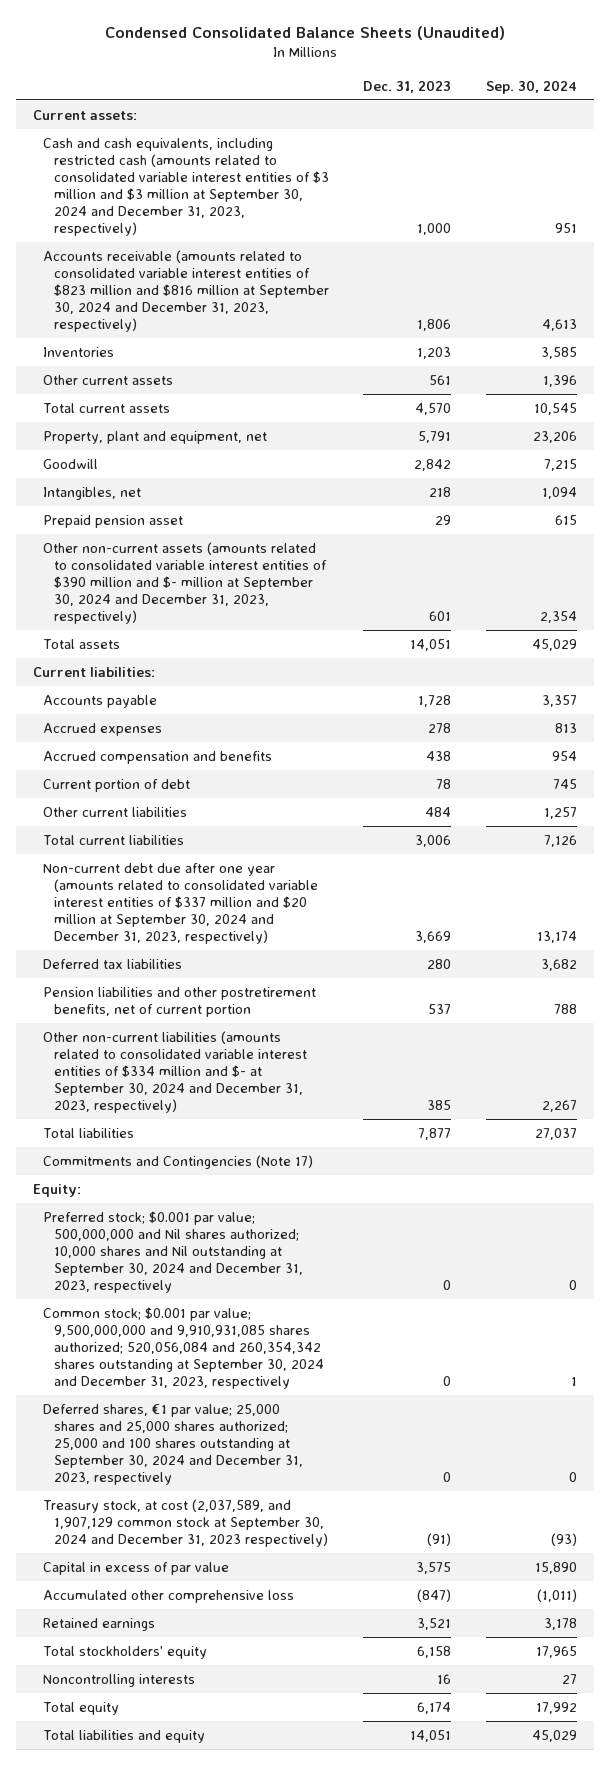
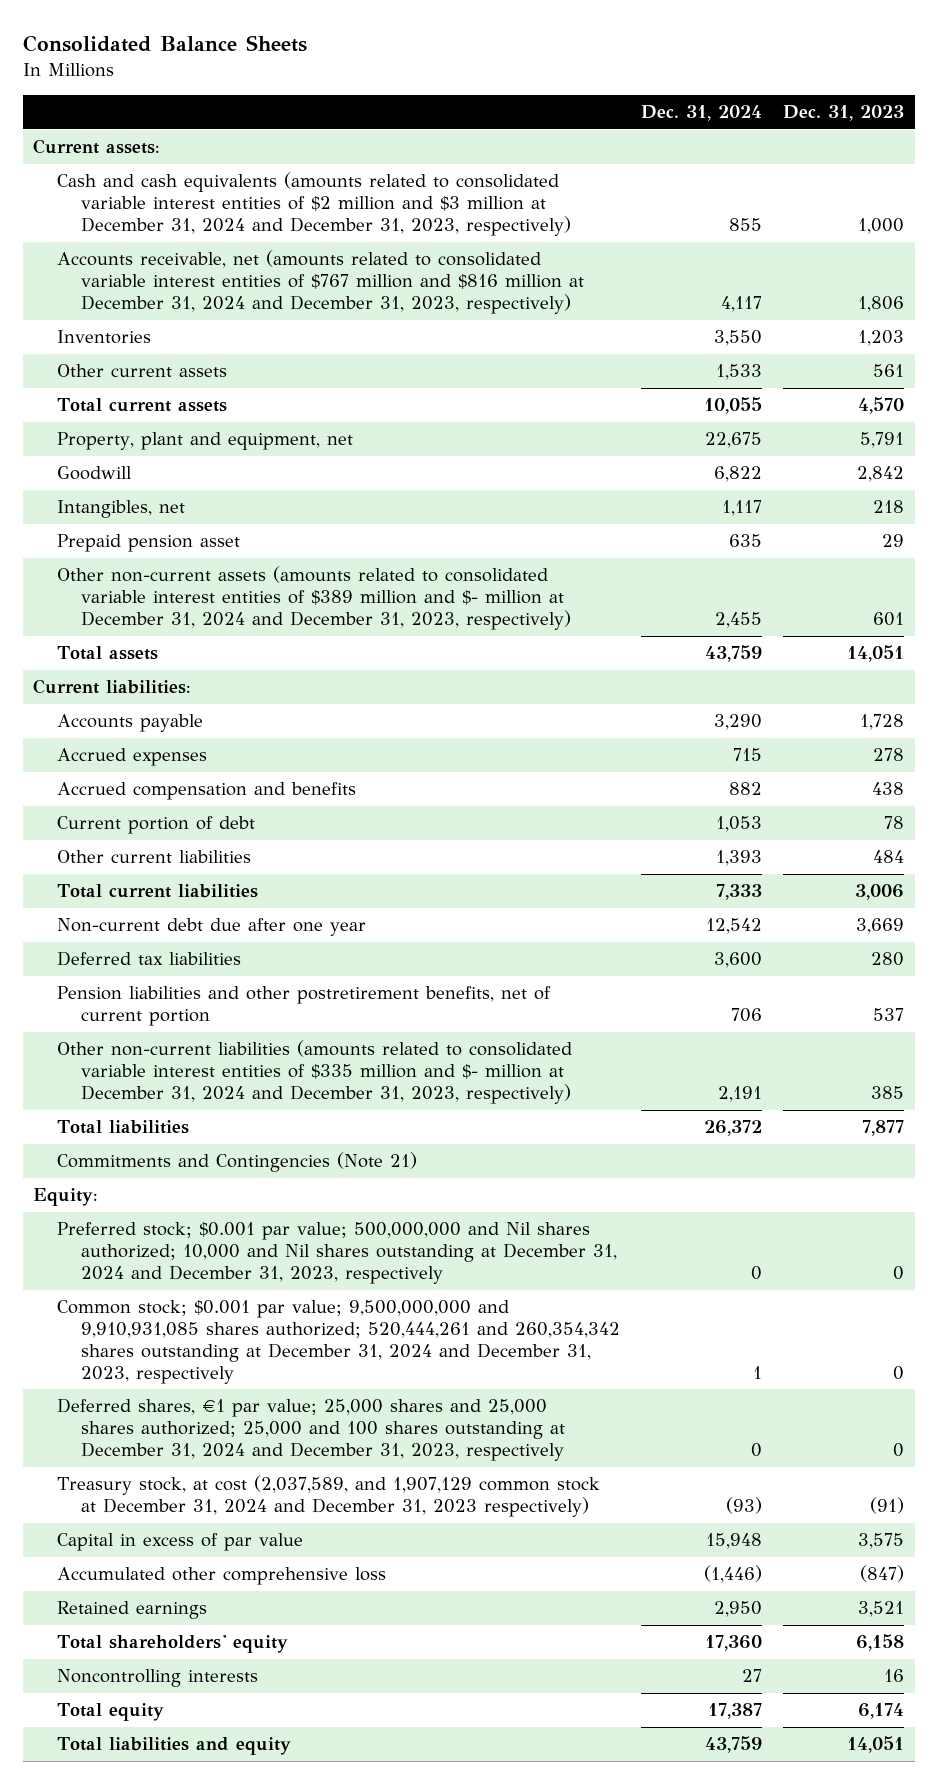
[104,25,505,40] Condensed Consolidated Balance Sheets (Unaudited) -> [22,35,307,53] Consolidated Balance Sheets
[485,79,577,94] Sep. 30, 2024 -> none
none -> [640,105,762,122] Dec. 31, 2024
[43,137,330,237] Cash and cash equivalents, including restricted cash (amounts related to consolidated variable interest entities of $3 million and $3 million at September 30, 2024 and December 31, 2023, respectively) -> [56,172,571,237] Cash and cash equivalents (amounts related to consolidated variable interest entities of $2 million and $3 million at December 31, 2024 and December 31, 2023, respectively)
[43,249,330,333] Accounts receivable (amounts related to consolidated variable interest entities of $823 million and $816 million at September 30, 2024 and December 31, 2023, respectively) -> [56,250,584,315] Accounts receivable, net (amounts related to consolidated variable interest entities of $767 million and $816 million at December 31, 2024 and December 31, 2023, respectively)
[43,541,328,625] Other non-current assets (amounts related to consolidated variable interest entities of $390 million and $- million at September 30, 2024 and December 31, 2023, respectively) -> [56,566,571,631] Other non-current assets (amounts related to consolidated variable interest entities of $389 million and $- million at December 31, 2024 and December 31, 2023, respectively)
[43,862,319,945] Non-current debt due after one year (amounts related to consolidated variable interest entities of $337 million and $20 million at September 30, 2024 and December 31, 2023, respectively) -> [56,918,366,937] Non-current debt due after one year
[43,1030,308,1114] Other non-current liabilities (amounts related to consolidated variable interest entities of $334 million and $- at September 30, 2024 and December 31, 2023, respectively) -> [56,1040,572,1105] Other non-current liabilities (amounts related to consolidated variable interest entities of $335 million and $- million at December 31, 2024 and December 31, 2023, respectively)
[43,1154,314,1169] Commitments and Contingencies (Note 17) -> [56,1152,417,1173] Commitments and Contingencies (Note 21)
[43,1210,304,1294] Preferred stock; $0.001 par value; 500,000,000 and Nil shares authorized; 10,000 shares and Nil outstanding at September 30, 2024 and December 31, 2023, respectively -> [56,1222,617,1285] Preferred stock; $0.001 par value; 500,000,000 and Nil shares authorized; 10,000 and Nil shares outstanding at December 31, 2024 and December 31, 2023, respectively
[43,1306,325,1390] Common stock; $0.001 par value; 9,500,000,000 and 9,910,931,085 shares authorized; 520,056,084 and 260,354,342 shares outstanding at September 30, 2024 and December 31, 2023, respectively -> [56,1300,620,1384] Common stock; $0.001 par value; 9,500,000,000 and 9,910,931,085 shares authorized; 520,444,261 and 260,354,342 shares outstanding at December 31, 2024 and December 31, 2023, respectively
[43,1403,304,1486] Deferred shares, €1 par value; 25,000 shares and 25,000 shares authorized; 25,000 and 100 shares outstanding at September 30, 2024 and December 31, 2023, respectively -> [56,1398,565,1462] Deferred shares, €1 par value; 25,000 shares and 25,000 shares authorized; 25,000 and 100 shares outstanding at December 31, 2024 and December 31, 2023, respectively
[43,1498,329,1548] Treasury stock, at cost (2,037,589, and 1,907,129 common stock at September 30, 2024 and December 31, 2023 respectively) -> [56,1475,600,1518] Treasury stock, at cost (2,037,589, and 1,907,129 common stock at December 31, 2024 and December 31, 2023 respectively)
[43,1645,208,1659] Total stockholders' equity -> [56,1635,288,1654] Total shareholders' equity

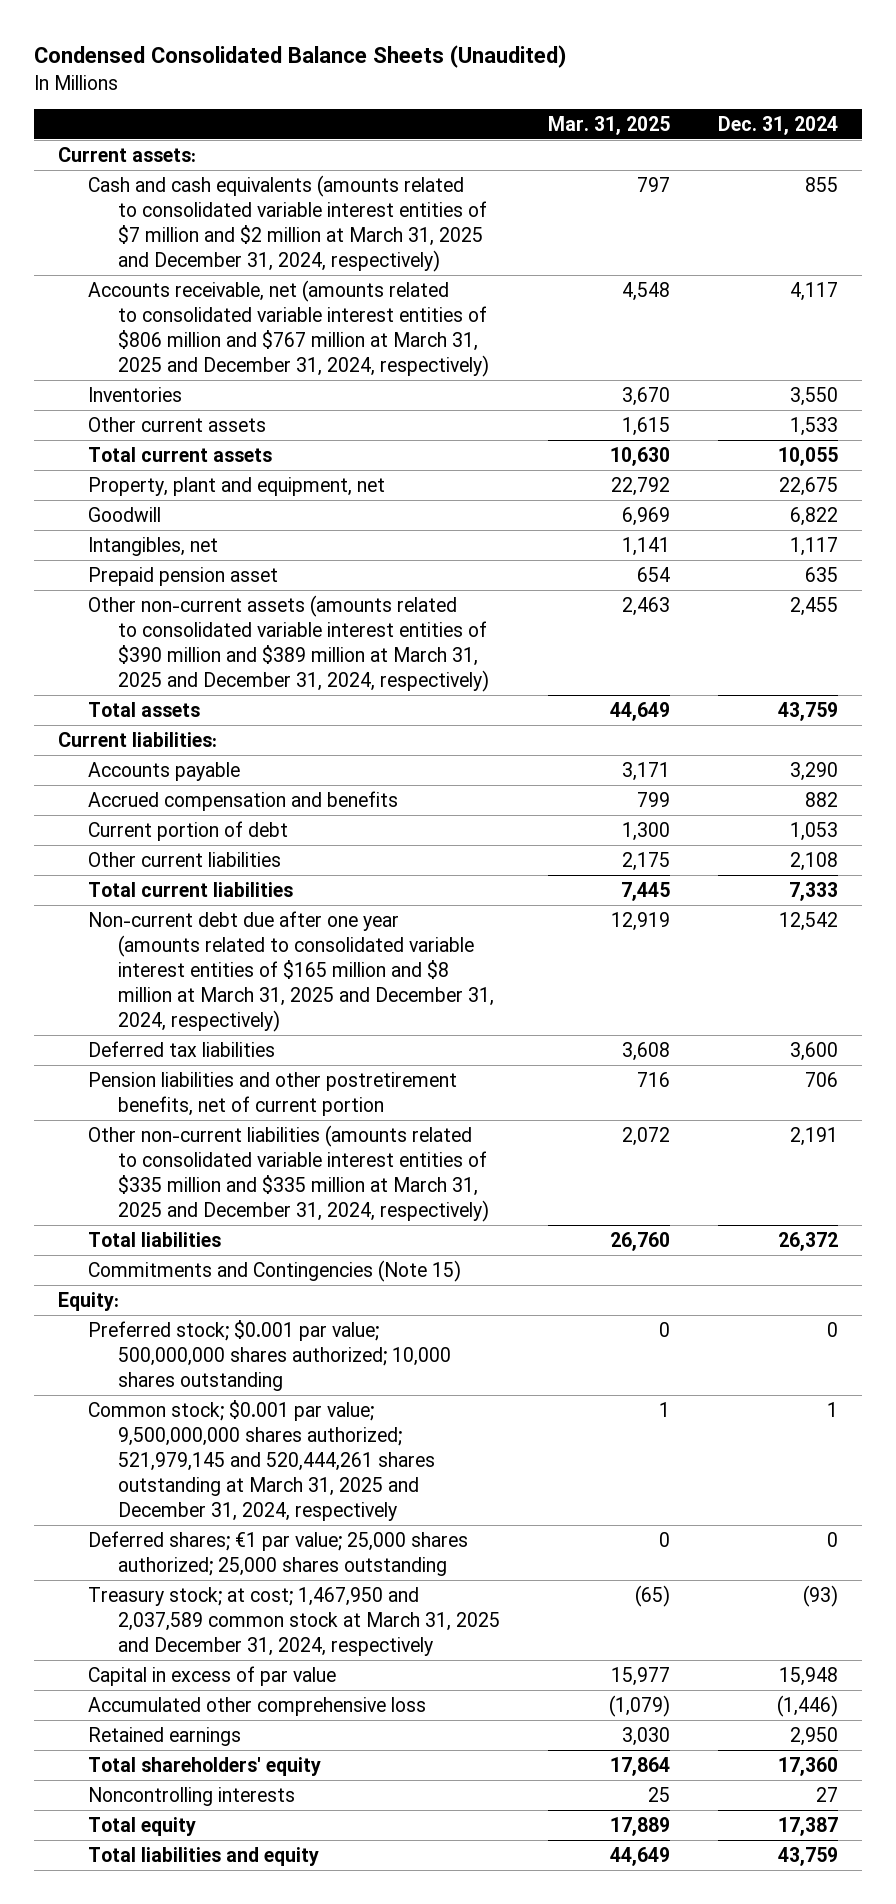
[22,35,307,53] Consolidated Balance Sheets -> [33,45,567,69] Condensed Consolidated Balance Sheets (Unaudited)
[783,105,905,122] Dec. 31, 2023 -> none
none -> [547,115,670,135] Mar. 31, 2025
[56,172,571,237] Cash and cash equivalents (amounts related to consolidated variable interest entities of $2 million and $3 million at December 31, 2024 and December 31, 2023, respectively) -> [87,174,487,272] Cash and cash equivalents (amounts related to consolidated variable interest entities of $7 million and $2 million at March 31, 2025 and December 31, 2024, respectively)
[56,250,584,315] Accounts receivable, net (amounts related to consolidated variable interest entities of $767 million and $816 million at December 31, 2024 and December 31, 2023, respectively) -> [87,279,489,377] Accounts receivable, net (amounts related to consolidated variable interest entities of $806 million and $767 million at March 31, 2025 and December 31, 2024, respectively)
[56,566,571,631] Other non-current assets (amounts related to consolidated variable interest entities of $389 million and $- million at December 31, 2024 and December 31, 2023, respectively) -> [87,594,489,692] Other non-current assets (amounts related to consolidated variable interest entities of $390 million and $389 million at March 31, 2025 and December 31, 2024, respectively)
[56,748,207,767] Accrued expenses -> none
[715,850,762,867] 1,393 -> [790,851,839,871] 2,108
[56,918,366,937] Non-current debt due after one year -> [87,910,494,1032] Non-current debt due after one year (amounts related to consolidated variable interest entities of $165 million and $8 million at March 31, 2025 and December 31, 2024, respectively)
[56,1040,572,1105] Other non-current liabilities (amounts related to consolidated variable interest entities of $335 million and $- million at December 31, 2024 and December 31, 2023, respectively) -> [87,1124,489,1222] Other non-current liabilities (amounts related to consolidated variable interest entities of $335 million and $335 million at March 31, 2025 and December 31, 2024, respectively)
[56,1152,417,1173] Commitments and Contingencies (Note 21) -> [87,1259,461,1282] Commitments and Contingencies (Note 15)
[56,1222,617,1285] Preferred stock; $0.001 par value; 500,000,000 and Nil shares authorized; 10,000 and Nil shares outstanding at December 31, 2024 and December 31, 2023, respectively -> [87,1319,451,1391] Preferred stock; $0.001 par value; 500,000,000 shares authorized; 10,000 shares outstanding
[56,1300,620,1384] Common stock; $0.001 par value; 9,500,000,000 and 9,910,931,085 shares authorized; 520,444,261 and 260,354,342 shares outstanding at December 31, 2024 and December 31, 2023, respectively -> [87,1399,435,1521] Common stock; $0.001 par value; 9,500,000,000 shares authorized; 521,979,145 and 520,444,261 shares outstanding at March 31, 2025 and December 31, 2024, respectively
[56,1398,565,1462] Deferred shares, €1 par value; 25,000 shares and 25,000 shares authorized; 25,000 and 100 shares outstanding at December 31, 2024 and December 31, 2023, respectively -> [87,1530,468,1576] Deferred shares; €1 par value; 25,000 shares authorized; 25,000 shares outstanding
[56,1475,600,1518] Treasury stock, at cost (2,037,589, and 1,907,129 common stock at December 31, 2024 and December 31, 2023 respectively) -> [87,1586,500,1656] Treasury stock; at cost; 1,467,950 and 2,037,589 common stock at March 31, 2025 and December 31, 2024, respectively

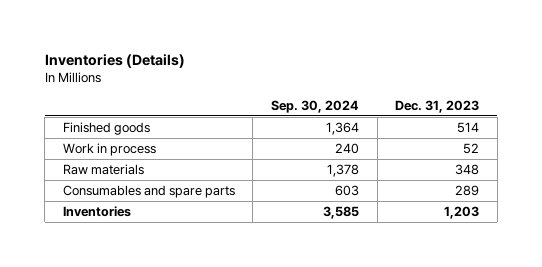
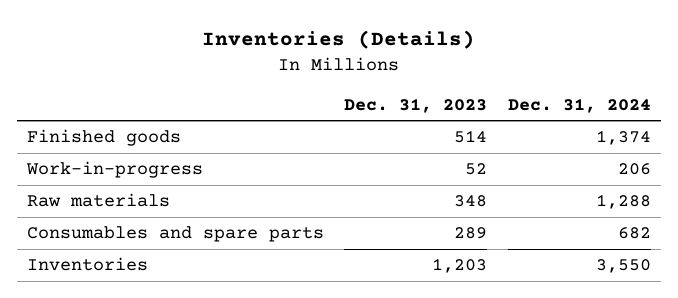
[270,99,359,113] Sep. 30, 2024 -> none
none -> [508,97,652,113] Dec. 31, 2024
[62,143,156,157] Work in process -> [25,161,203,179] Work-in-progress

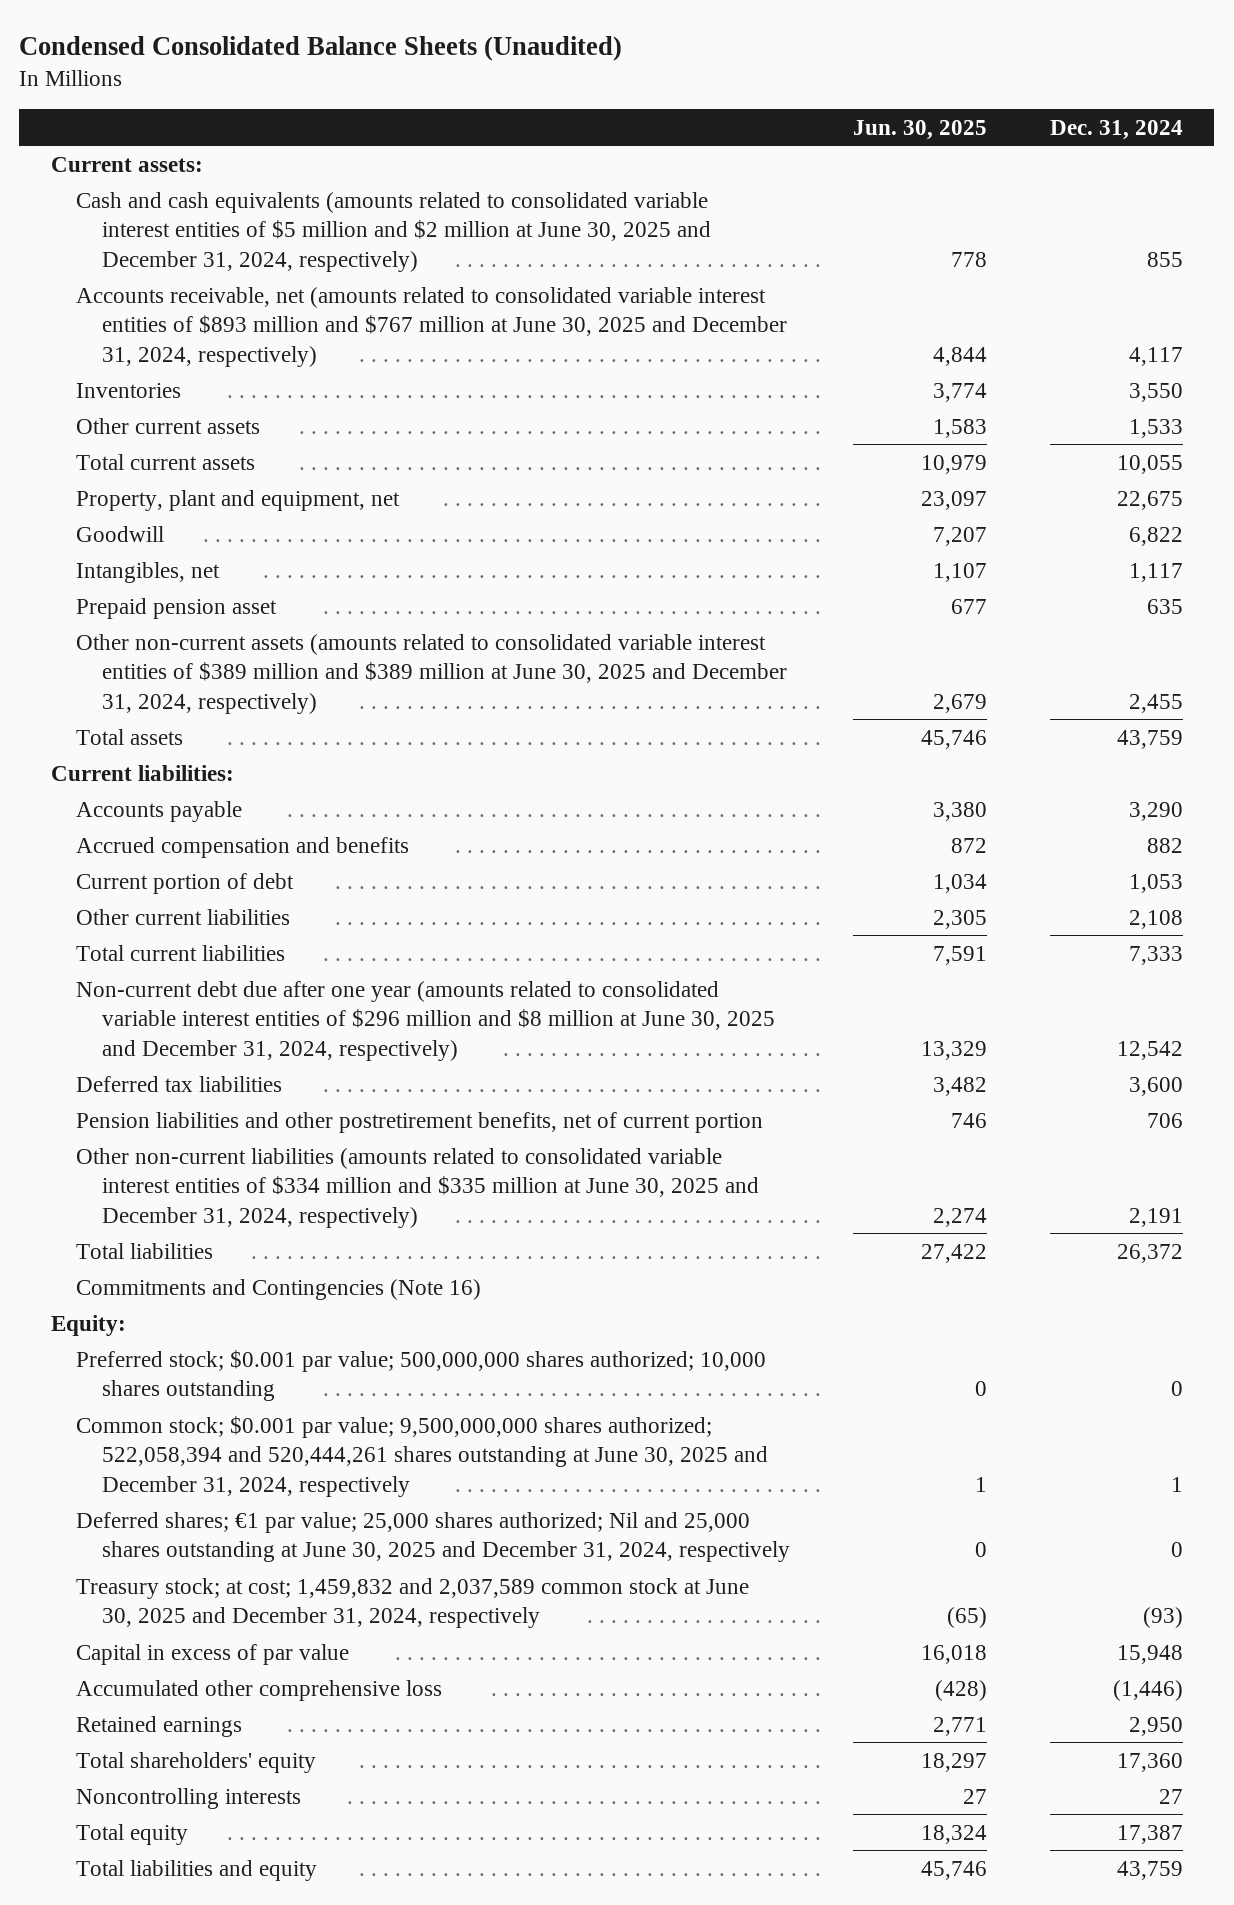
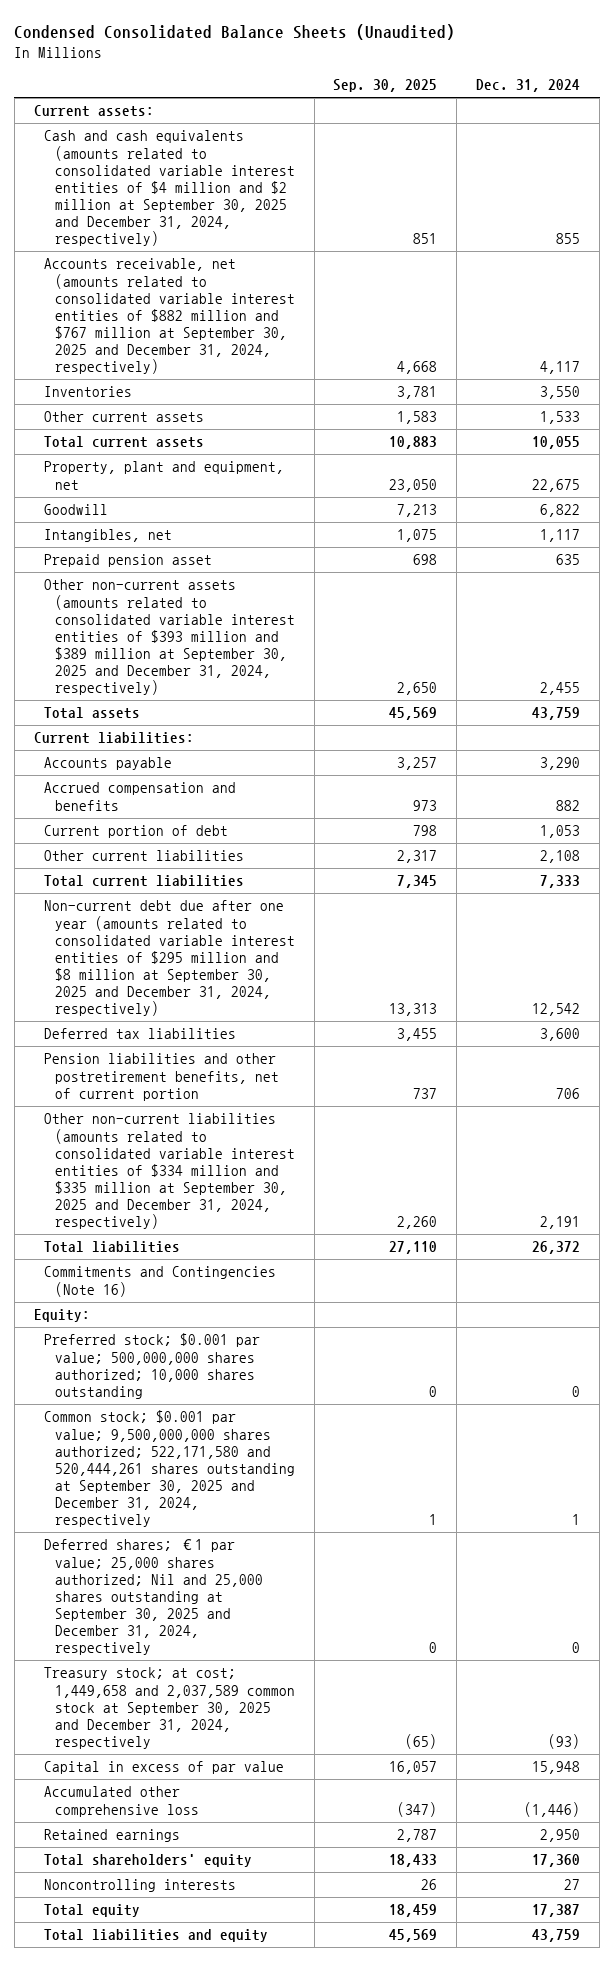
[852,119,987,140] Jun. 30, 2025 -> none
none -> [333,79,438,93] Sep. 30, 2025
[76,191,711,272] Cash and cash equivalents (amounts related to consolidated variable interest entities of $5 million and $2 million at June 30, 2025 and December 31, 2024, respectively) -> [44,130,295,247] Cash and cash equivalents (amounts related to consolidated variable interest entities of $4 million and $2 million at September 30, 2025 and December 31, 2024, respectively)
[76,286,787,367] Accounts receivable, net (amounts related to consolidated variable interest entities of $893 million and $767 million at June 30, 2025 and December 31, 2024, respectively) -> [44,258,295,375] Accounts receivable, net (amounts related to consolidated variable interest entities of $882 million and $767 million at September 30, 2025 and December 31, 2024, respectively)
[76,633,787,714] Other non-current assets (amounts related to consolidated variable interest entities of $389 million and $389 million at June 30, 2025 and December 31, 2024, respectively) -> [44,579,295,696] Other non-current assets (amounts related to consolidated variable interest entities of $393 million and $389 million at September 30, 2025 and December 31, 2024, respectively)
[76,980,775,1061] Non-current debt due after one year (amounts related to consolidated variable interest entities of $296 million and $8 million at June 30, 2025 and December 31, 2024, respectively) -> [44,900,295,1017] Non-current debt due after one year (amounts related to consolidated variable interest entities of $295 million and $8 million at September 30, 2025 and December 31, 2024, respectively)
[76,1147,759,1228] Other non-current liabilities (amounts related to consolidated variable interest entities of $334 million and $335 million at June 30, 2025 and December 31, 2024, respectively) -> [44,1113,295,1230] Other non-current liabilities (amounts related to consolidated variable interest entities of $334 million and $335 million at September 30, 2025 and December 31, 2024, respectively)
[76,1415,768,1497] Common stock; $0.001 par value; 9,500,000,000 shares authorized; 522,058,394 and 520,444,261 shares outstanding at June 30, 2025 and December 31, 2024, respectively -> [44,1410,295,1528] Common stock; $0.001 par value; 9,500,000,000 shares authorized; 522,171,580 and 520,444,261 shares outstanding at September 30, 2025 and December 31, 2024, respectively
[76,1511,790,1563] Deferred shares; €1 par value; 25,000 shares authorized; Nil and 25,000 shares outstanding at June 30, 2025 and December 31, 2024, respectively -> [44,1539,263,1656] Deferred shares; €1 par value; 25,000 shares authorized; Nil and 25,000 shares outstanding at September 30, 2025 and December 31, 2024, respectively
[76,1577,750,1629] Treasury stock; at cost; 1,459,832 and 2,037,589 common stock at June 30, 2025 and December 31, 2024, respectively -> [44,1667,295,1750] Treasury stock; at cost; 1,449,658 and 2,037,589 common stock at September 30, 2025 and December 31, 2024, respectively

